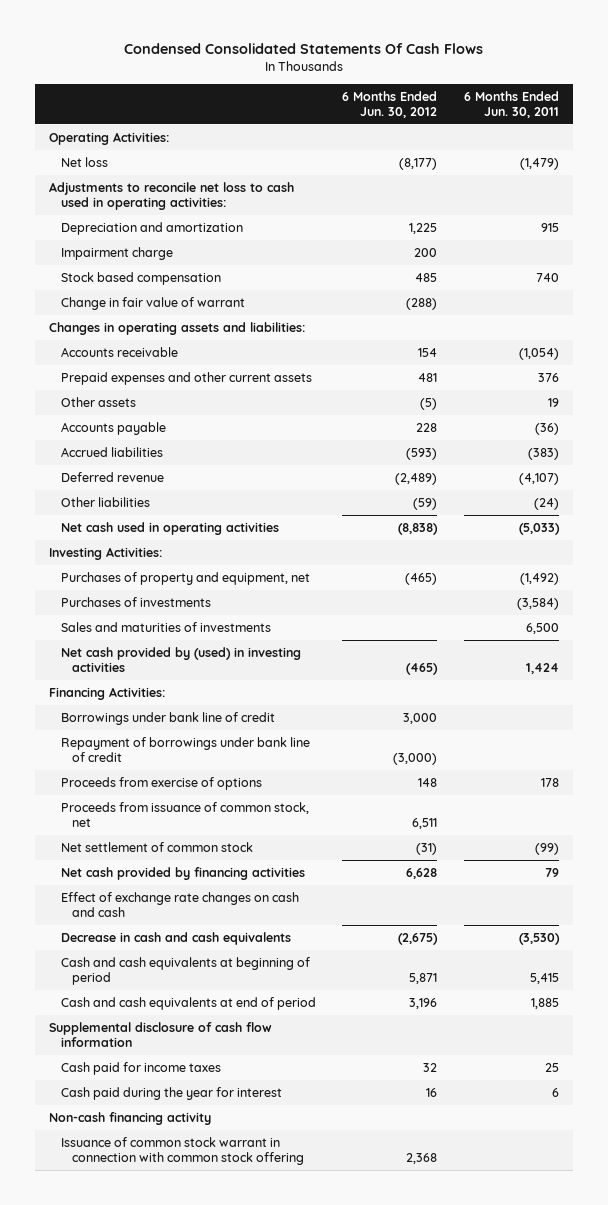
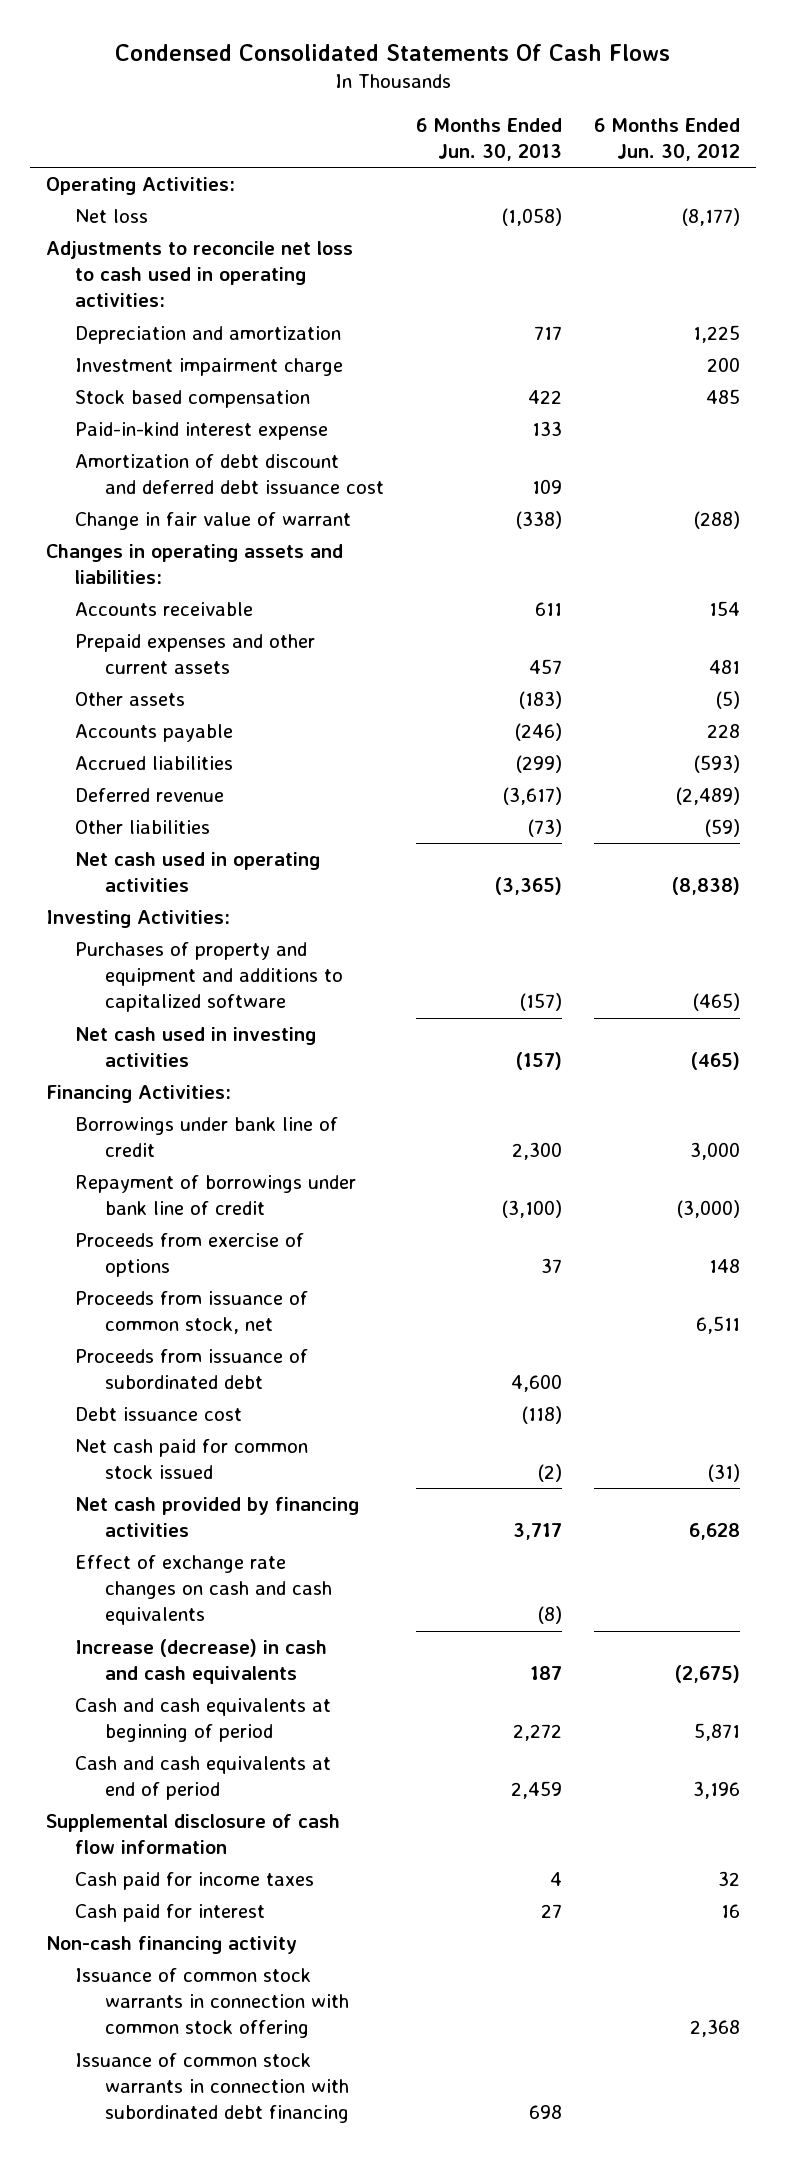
[464,90,560,118] 6 Months Ended Jun. 30, 2011 -> none
none -> [415,117,562,161] 6 Months Ended Jun. 30, 2013
[60,246,173,260] Impairment charge -> [75,357,344,376] Investment impairment charge
none -> [75,421,329,440] Paid-in-kind interest expense
none -> [75,453,384,495] Amortization of debt discount and deferred debt issuance cost
[60,596,211,607] Purchases of investments -> none
[60,621,271,632] Sales and maturities of investments -> none
[60,571,310,585] Purchases of property and equipment, net -> [75,941,343,1013] Purchases of property and equipment and additions to capitalized software
[60,646,301,672] Net cash provided by (used) in investing activities -> [75,1026,317,1068] Net cash used in investing activities
[60,841,253,852] Net settlement of common stock -> none
none -> [75,1348,309,1390] Proceeds from issuance of subordinated debt
none -> [75,1406,243,1421] Debt issuance cost
none -> [75,1438,309,1480] Net cash paid for common stock issued
[60,891,299,917] Effect of exchange rate changes on cash and cash -> [75,1554,332,1626] Effect of exchange rate changes on cash and cash equivalents
[60,931,291,945] Decrease in cash and cash equivalents -> [75,1638,328,1685] Increase (decrease) in cash and cash equivalents
[60,1086,282,1100] Cash paid during the year for interest -> [75,1903,266,1922] Cash paid for interest
[60,1136,305,1165] Issuance of common stock warrant in connection with common stock offering -> [75,1967,349,2039] Issuance of common stock warrants in connection with common stock offering
none -> [75,2052,349,2124] Issuance of common stock warrants in connection with subordinated debt financing

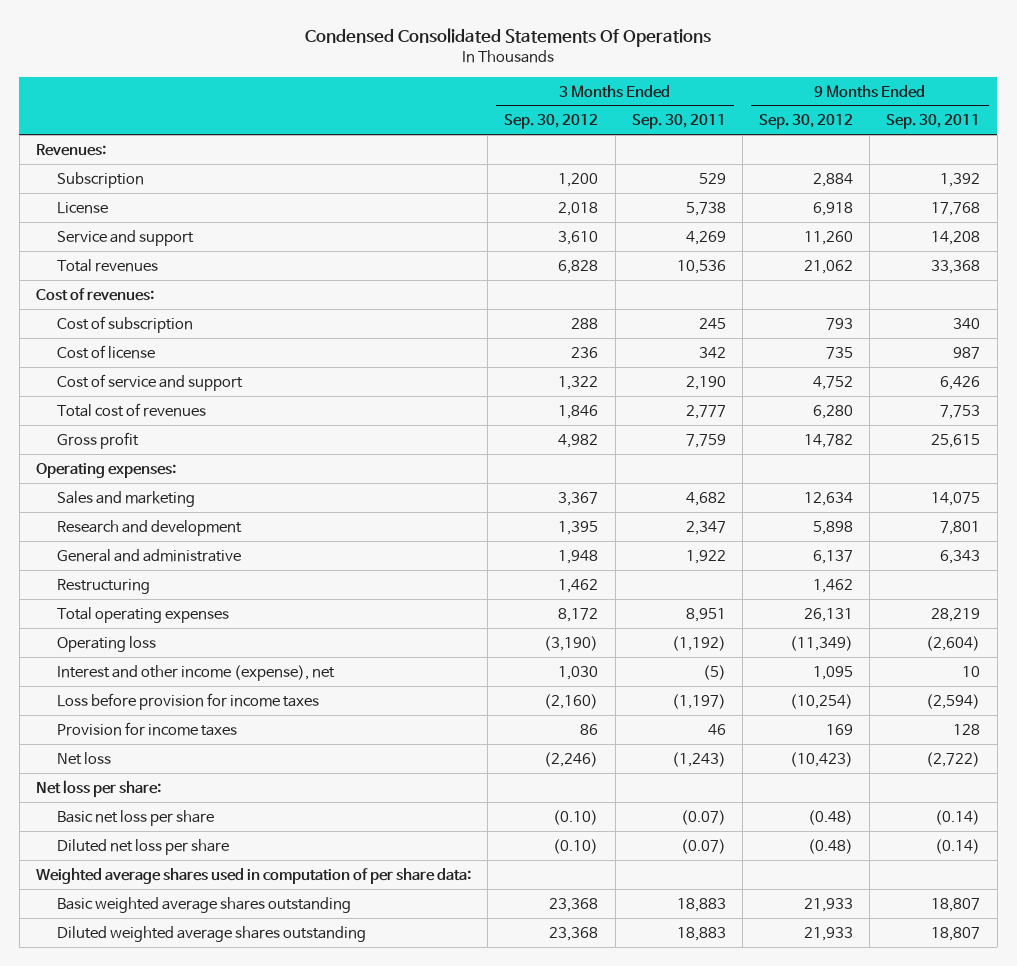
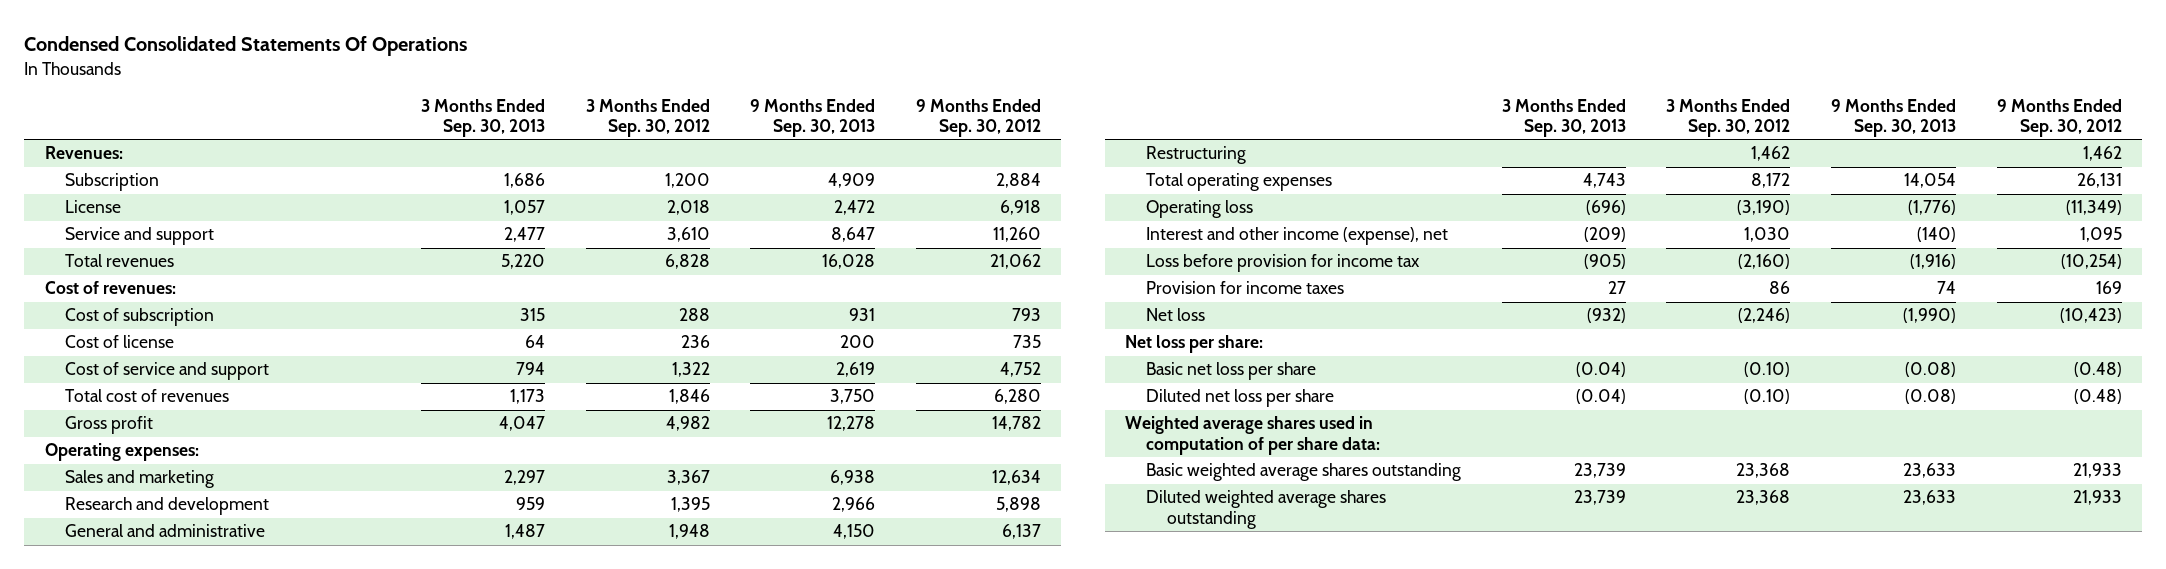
[631,114,726,130] Sep. 30, 2011 -> none
[886,114,981,130] Sep. 30, 2011 -> none
none -> [421,98,546,138] 3 Months Ended Sep. 30, 2013
none -> [750,98,876,138] 9 Months Ended Sep. 30, 2013
[56,692,319,710] Loss before provision for income taxes -> [1146,254,1421,273] Loss before provision for income tax

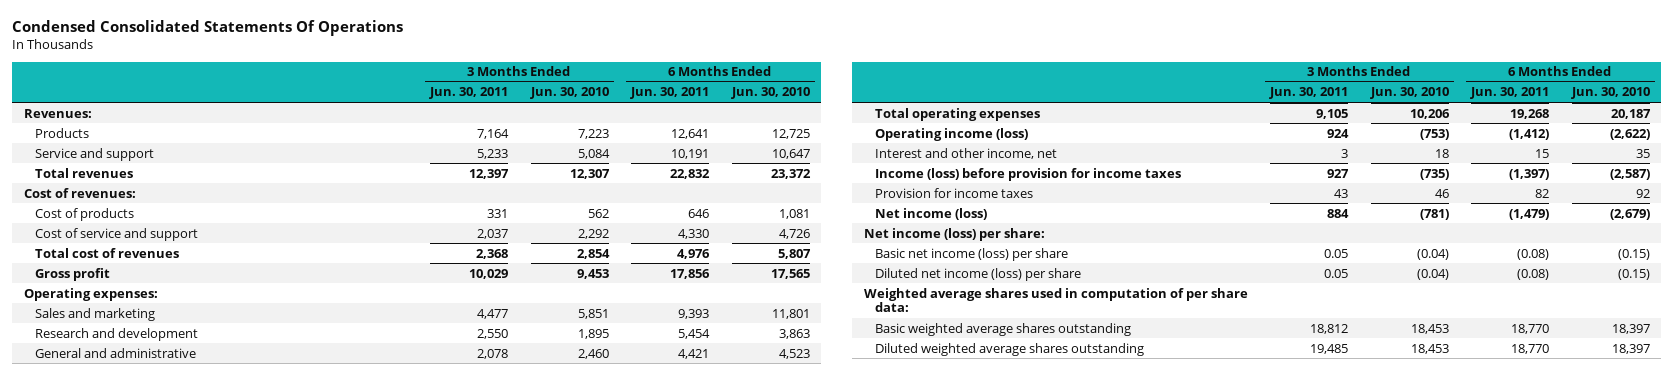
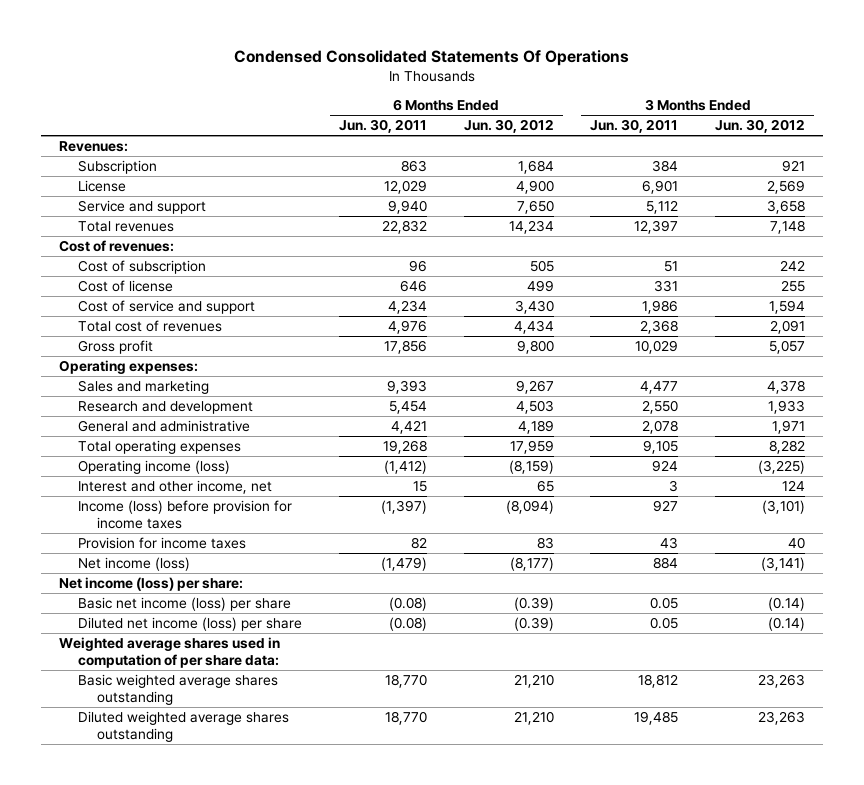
[529,87,609,100] Jun. 30, 2010 -> none
[730,87,810,100] Jun. 30, 2010 -> none
none -> [463,119,554,134] Jun. 30, 2012
none -> [715,119,806,134] Jun. 30, 2012
[34,127,89,138] Products -> none
none -> [78,160,158,175] Subscription
none -> [78,180,127,193] License
[477,148,509,159] 5,233 -> [646,200,679,215] 5,112
[671,148,710,159] 10,191 -> [387,200,427,215] 9,940
none -> [78,260,207,275] Cost of subscription
[34,207,134,221] Cost of products -> [78,280,174,293] Cost of license
[477,228,509,239] 2,037 -> [642,300,679,315] 1,986
[678,228,710,239] 4,330 -> [387,300,427,315] 4,234

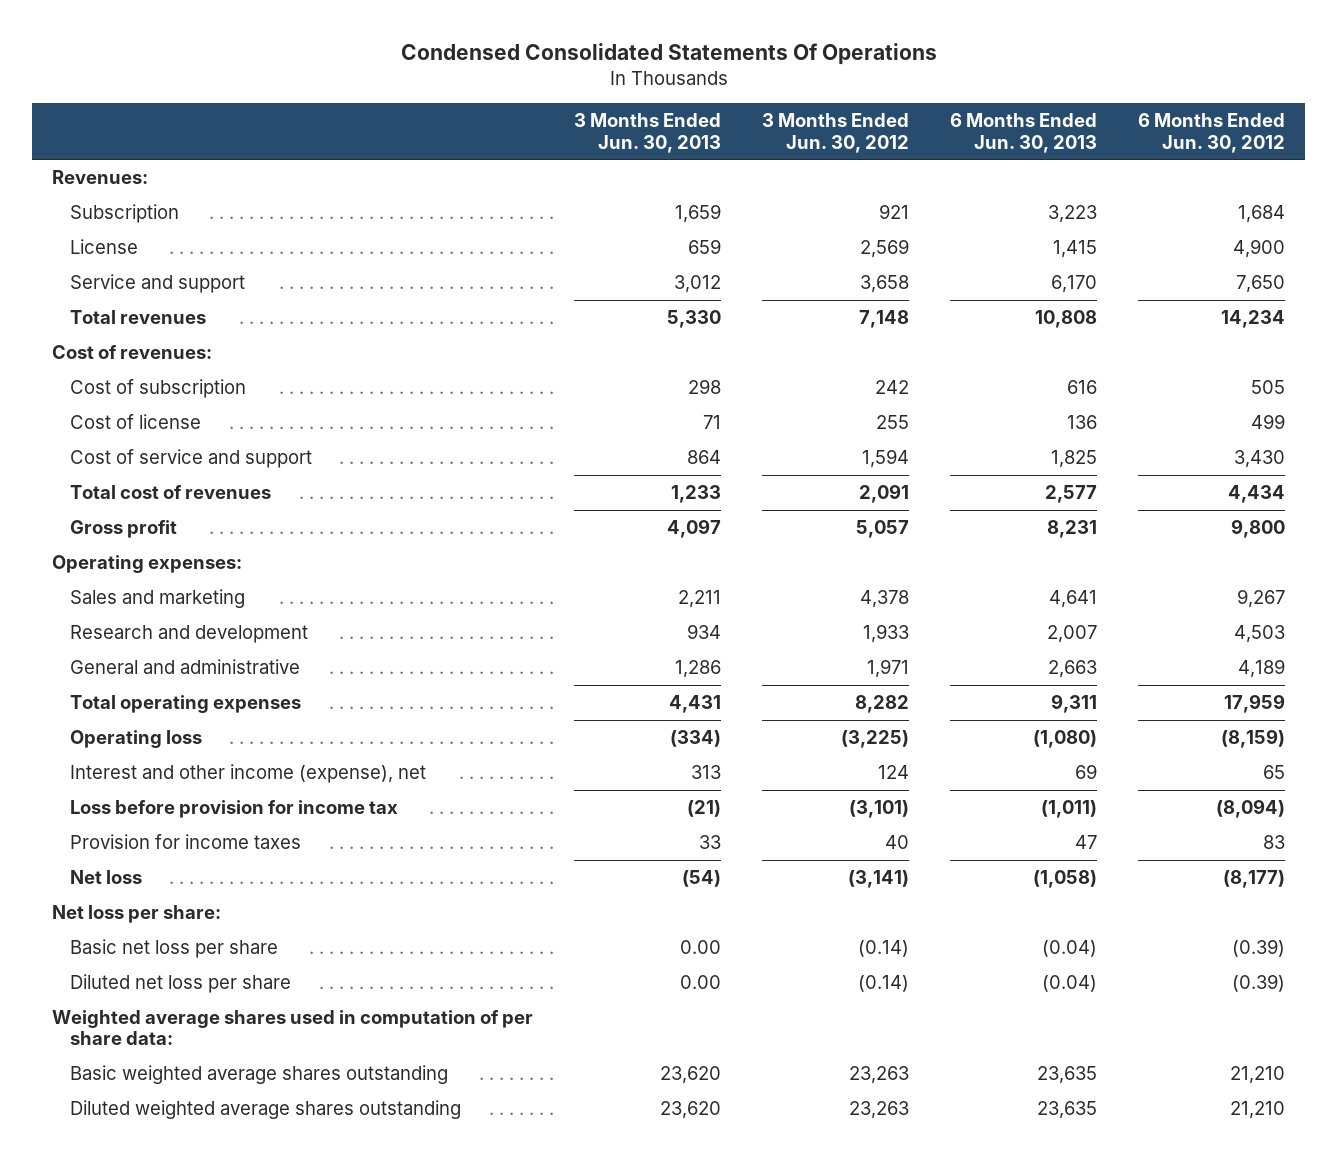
[338,119,427,134] Jun. 30, 2011 -> none
[590,119,679,134] Jun. 30, 2011 -> none
none -> [574,113,722,153] 3 Months Ended Jun. 30, 2013
none -> [949,113,1097,153] 6 Months Ended Jun. 30, 2013
[78,460,231,475] Operating income (loss) -> [69,730,202,749] Operating loss
[78,480,273,495] Interest and other income, net -> [69,764,426,784] Interest and other income (expense), net
[78,500,293,529] Income (loss) before provision for income taxes -> [69,800,398,819] Loss before provision for income tax
[78,557,191,572] Net income (loss) -> [69,870,142,885] Net loss
[59,577,244,592] Net income (loss) per share: -> [52,905,222,924] Net loss per share:
[78,597,292,612] Basic net income (loss) per share -> [69,939,278,959] Basic net loss per share
[78,617,303,632] Diluted net income (loss) per share -> [69,974,291,994] Diluted net loss per share

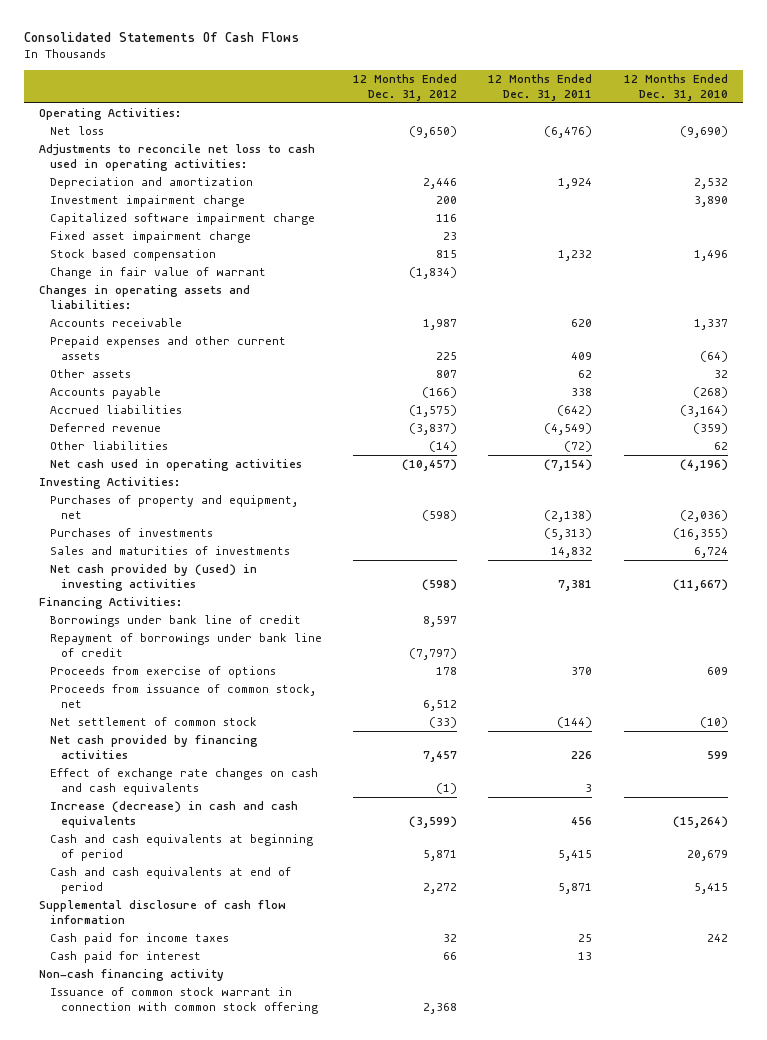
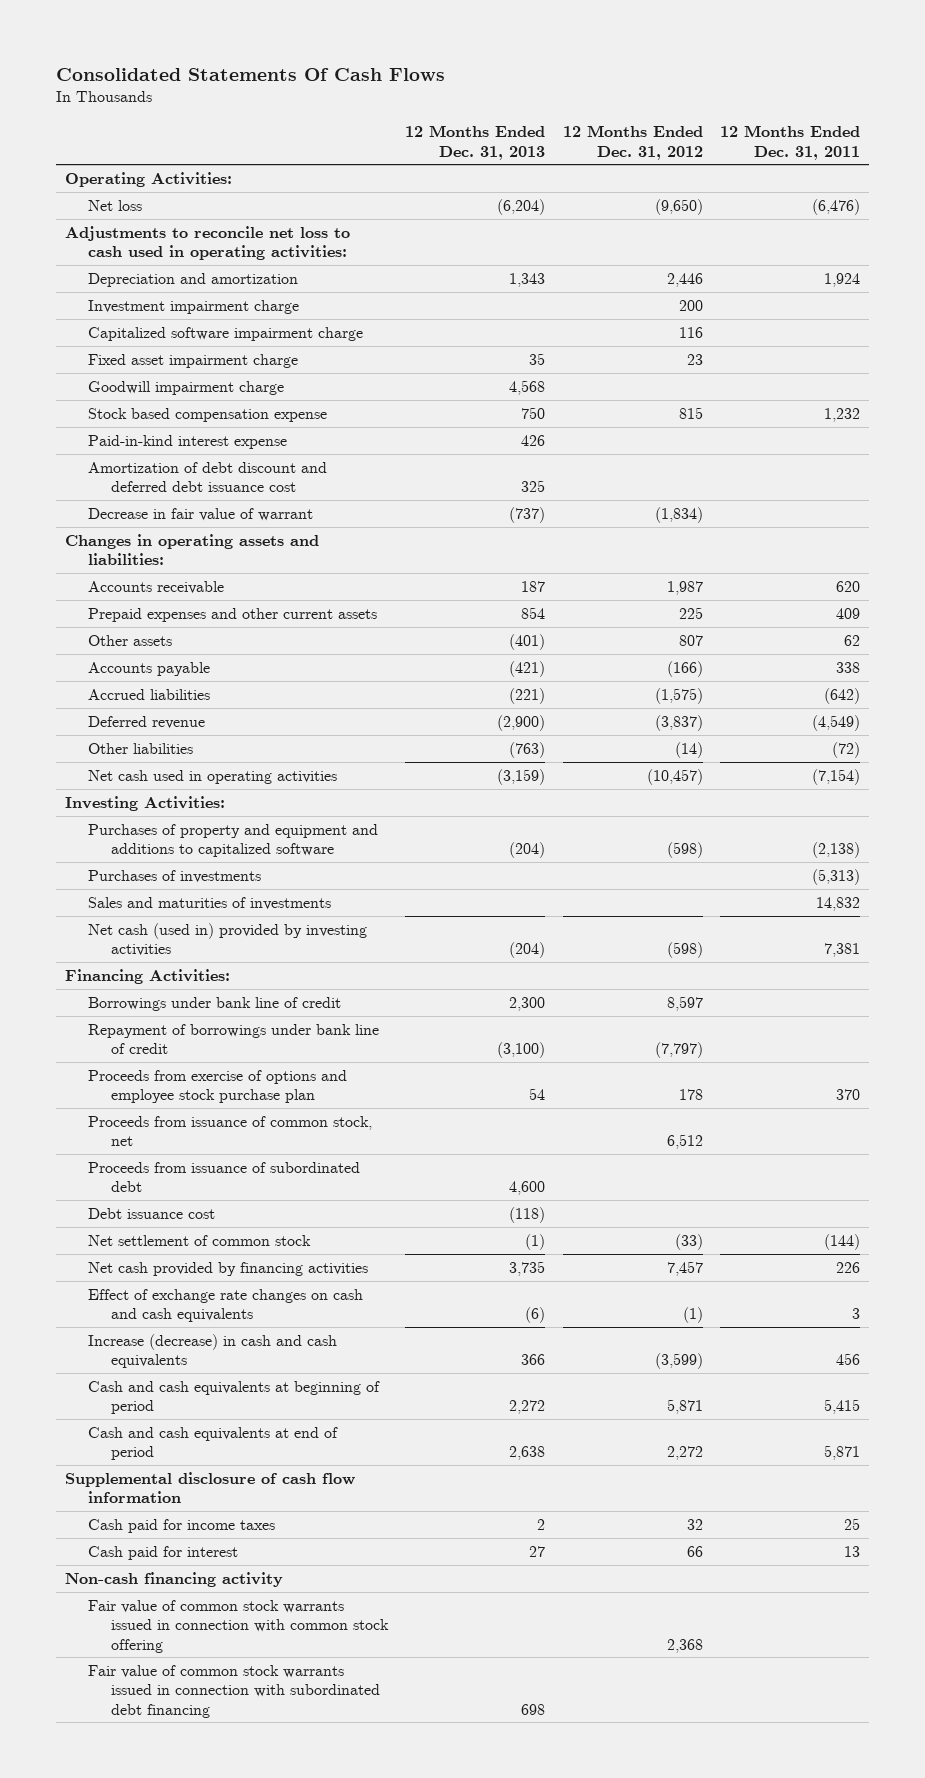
[623,74,728,102] 12 Months Ended Dec. 31, 2010 -> none
none -> [405,125,546,160] 12 Months Ended Dec. 31, 2013
none -> [87,380,284,395] Goodwill impairment charge
[49,249,216,262] Stock based compensation -> [87,407,327,422] Stock based compensation expense
none -> [87,434,287,449] Paid-in-kind interest expense
none -> [87,461,327,493] Amortization of debt discount and deferred debt issuance cost
[49,267,266,280] Change in fair value of warrant -> [87,507,313,521] Decrease in fair value of warrant
[49,495,298,519] Purchases of property and equipment, net -> [87,823,378,858] Purchases of property and equipment and additions to capitalized software
[49,564,257,591] Net cash provided by (used) in investing activities -> [87,922,367,957] Net cash (used in) provided by investing activities
[49,666,276,679] Proceeds from exercise of options -> [87,1069,347,1104] Proceeds from exercise of options and employee stock purchase plan
none -> [87,1161,360,1193] Proceeds from issuance of subordinated debt
none -> [87,1207,215,1219] Debt issuance cost
[49,987,318,1014] Issuance of common stock warrant in connection with common stock offering -> [87,1599,389,1653] Fair value of common stock warrants issued in connection with common stock offering
none -> [87,1664,380,1718] Fair value of common stock warrants issued in connection with subordinated debt financing

